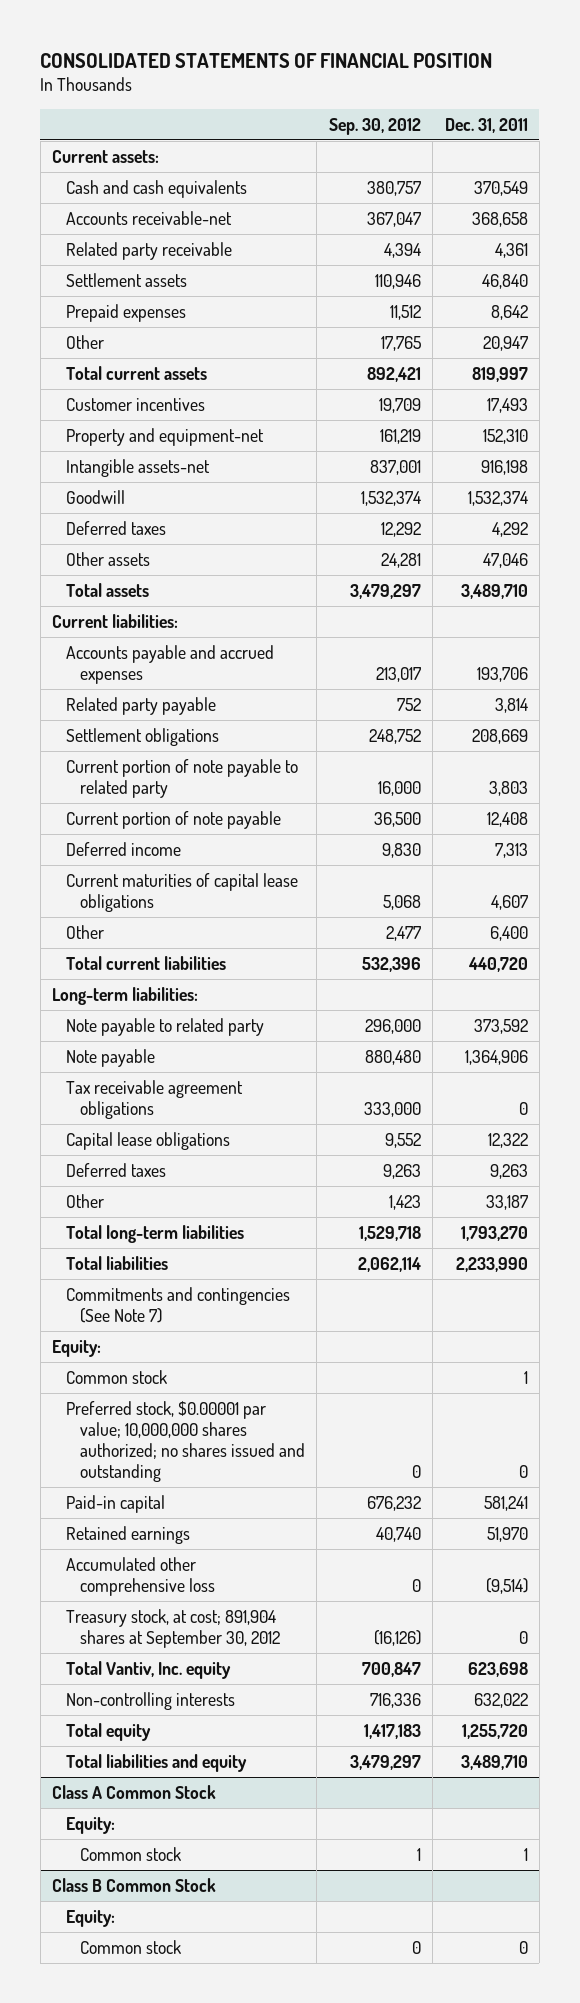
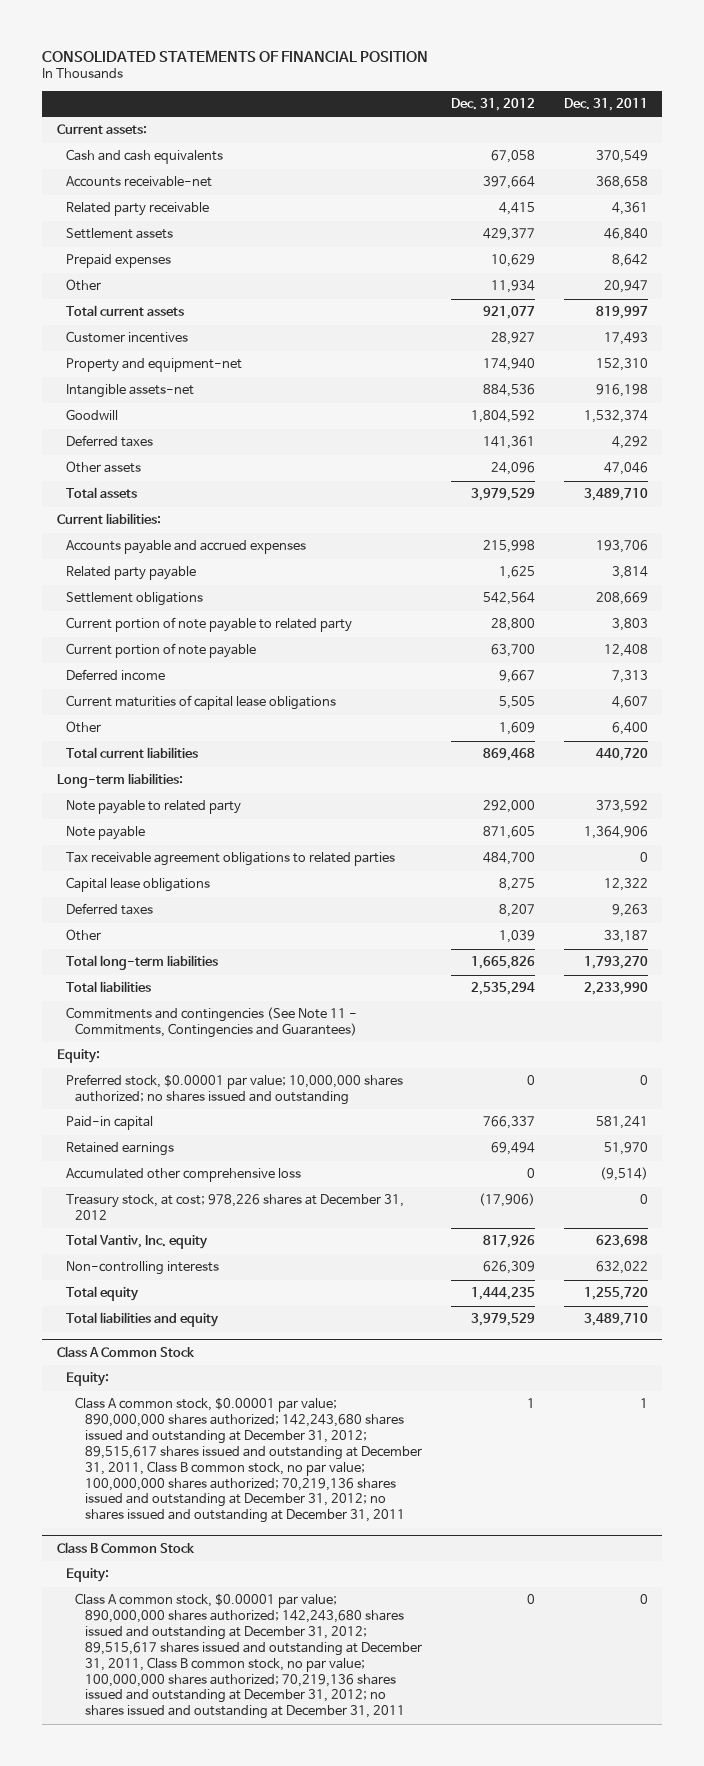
[328,117,421,135] Sep. 30, 2012 -> none
none -> [450,98,535,112] Dec. 31, 2012
[66,1079,244,1119] Tax receivable agreement obligations -> [66,852,396,867] Tax receivable agreement obligations to related parties
[66,1286,291,1323] Commitments and contingencies (See Note 7) -> [66,1007,358,1039] Commitments and contingencies (See Note 11 - Commitments, Contingencies and Guarantees)
[66,1369,168,1384] Common stock -> none
[66,1608,281,1648] Treasury stock, at cost; 891,904 shares at September 30, 2012 -> [66,1194,405,1221] Treasury stock, at cost; 978,226 shares at December 31, 2012
[80,1846,182,1861] Common stock -> [75,1397,422,1524] Class A common stock, $0.00001 par value; 890,000,000 shares authorized; 142,243,680 shares issued and outstanding at December 31, 2012; 89,515,617 shares issued and outstanding at December 31, 2011, Class B common stock, no par value; 100,000,000 shares authorized; 70,219,136 shares issued and outstanding at December 31, 2012; no shares issued and outstanding at December 31, 2011
[80,1939,182,1954] Common stock -> [75,1593,422,1720] Class A common stock, $0.00001 par value; 890,000,000 shares authorized; 142,243,680 shares issued and outstanding at December 31, 2012; 89,515,617 shares issued and outstanding at December 31, 2011, Class B common stock, no par value; 100,000,000 shares authorized; 70,219,136 shares issued and outstanding at December 31, 2012; no shares issued and outstanding at December 31, 2011

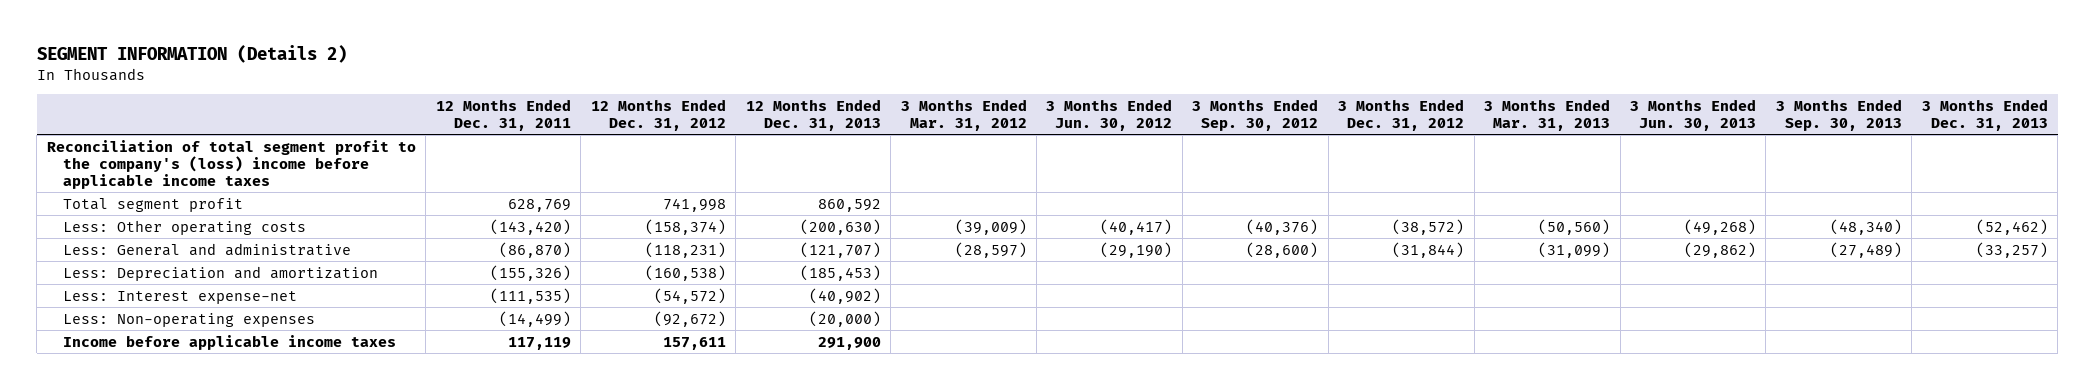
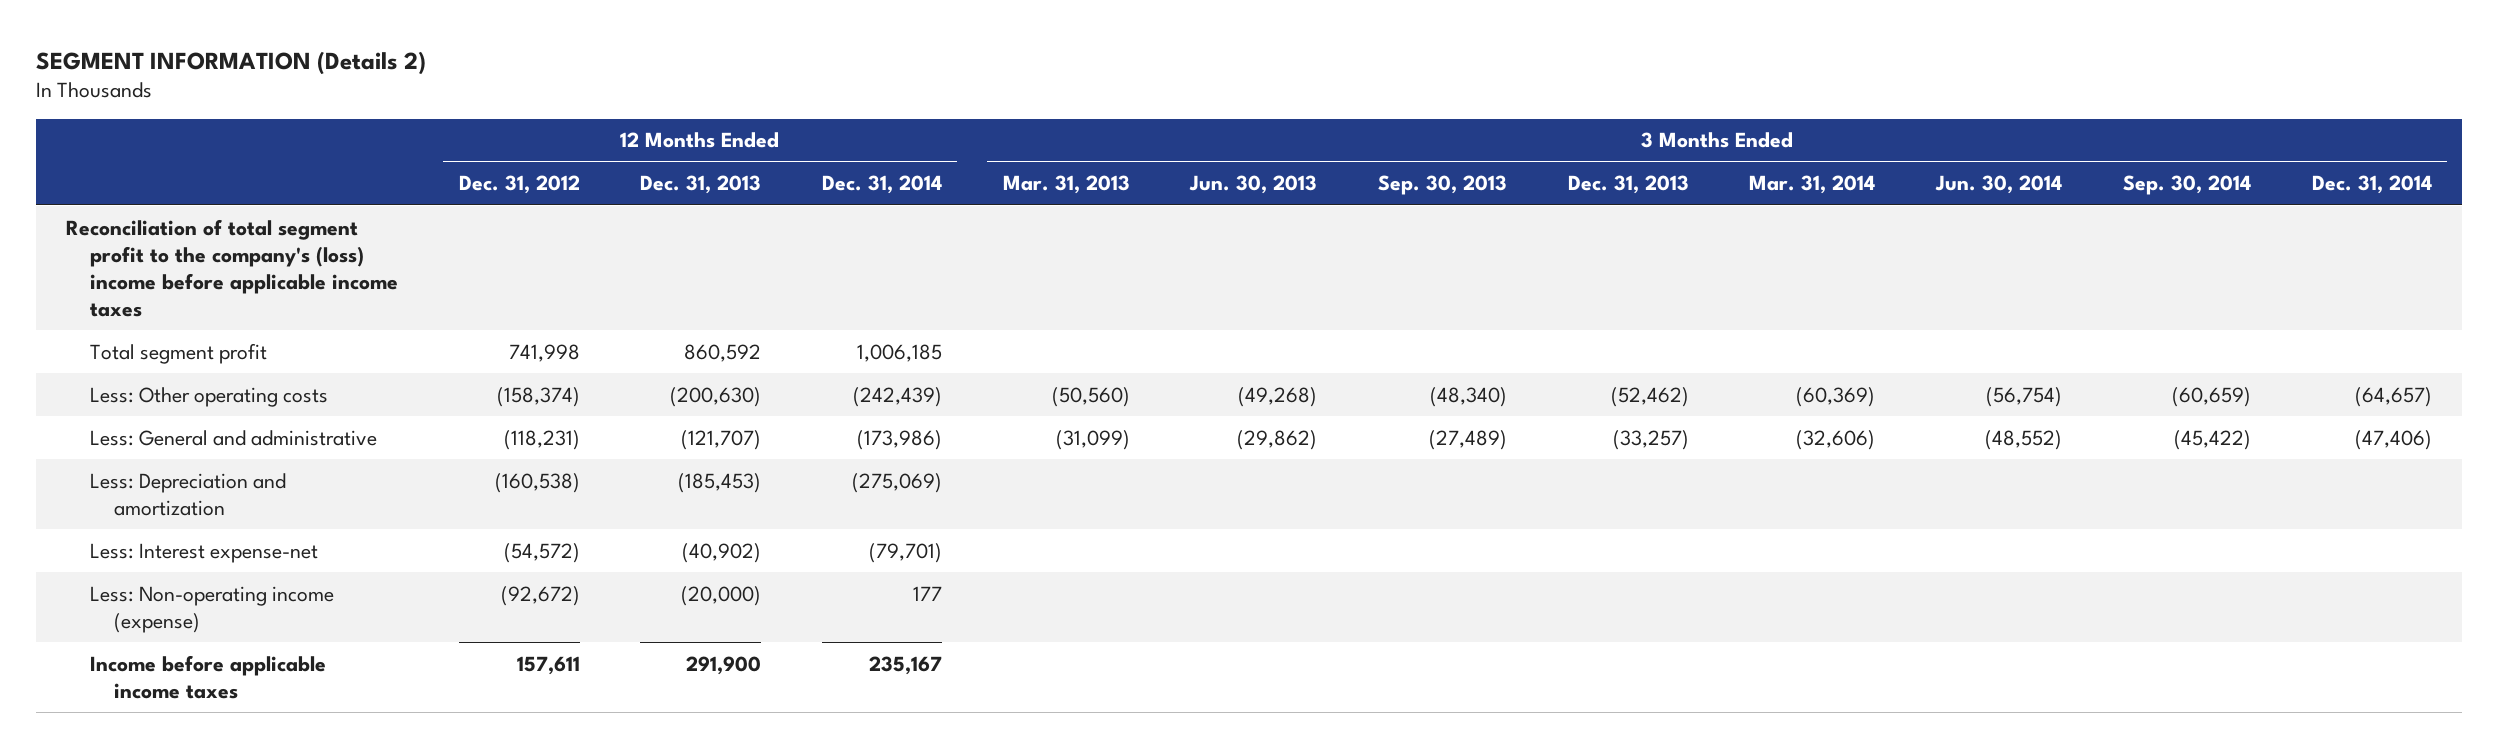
[435,98,571,132] 12 Months Ended Dec. 31, 2011 -> none
[900,98,1027,132] 3 Months Ended Mar. 31, 2012 -> none
[1046,98,1173,132] 3 Months Ended Jun. 30, 2012 -> none
[1192,98,1319,132] 3 Months Ended Sep. 30, 2012 -> none
[1338,98,1465,132] 3 Months Ended Dec. 31, 2012 -> none
none -> [821,175,942,195] Dec. 31, 2014
none -> [1749,175,1876,195] Mar. 31, 2014
none -> [1935,175,2063,195] Jun. 30, 2014
none -> [2122,175,2251,196] Sep. 30, 2014
none -> [2311,175,2432,195] Dec. 31, 2014
[62,312,315,327] Less: Non-operating expenses -> [89,585,334,633] Less: Non-operating income (expense)

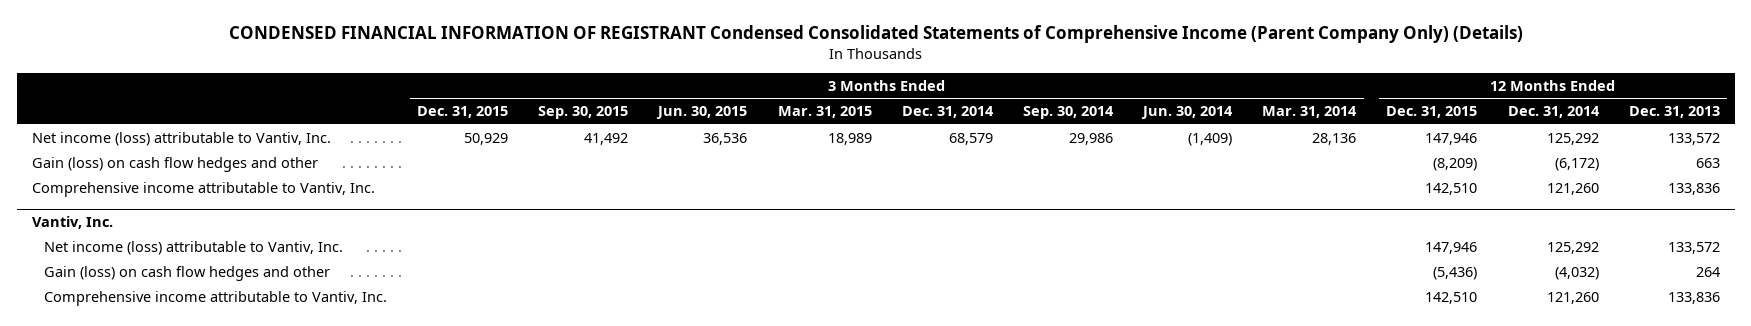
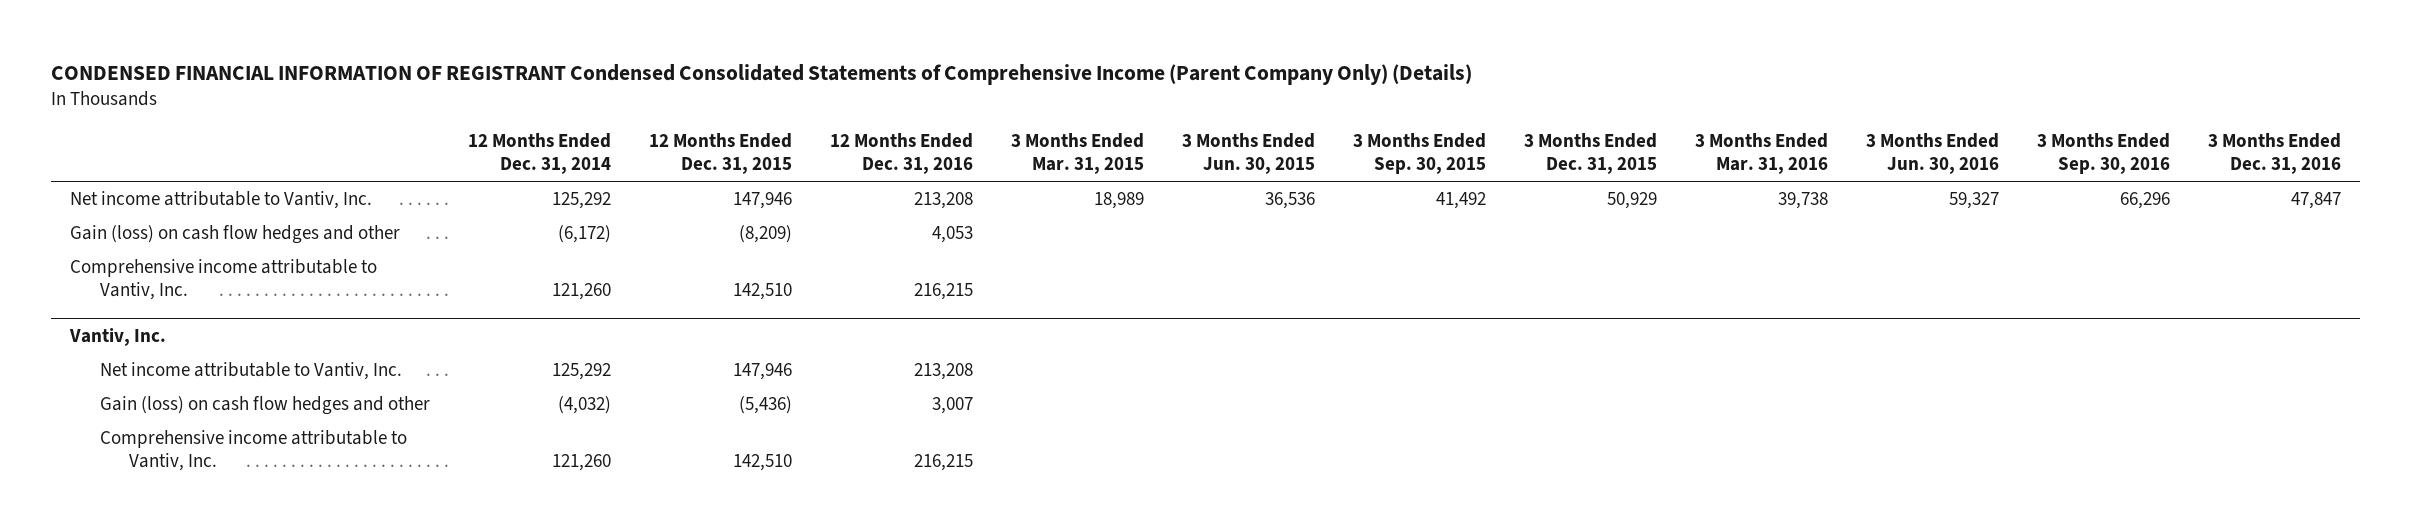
[901,106,994,119] Dec. 31, 2014 -> none
[1022,106,1114,120] Sep. 30, 2014 -> none
[1141,106,1234,120] Jun. 30, 2014 -> none
[1262,106,1358,119] Mar. 31, 2014 -> none
[1628,106,1720,119] Dec. 31, 2013 -> none
none -> [829,133,973,175] 12 Months Ended Dec. 31, 2016
none -> [1695,133,1829,175] 3 Months Ended Mar. 31, 2016
none -> [1866,133,2000,175] 3 Months Ended Jun. 30, 2016
none -> [2037,133,2171,175] 3 Months Ended Sep. 30, 2016
none -> [2208,133,2342,175] 3 Months Ended Dec. 31, 2016
[31,131,331,146] Net income (loss) attributable to Vantiv, Inc. -> [69,191,372,210] Net income attributable to Vantiv, Inc.
[44,240,344,255] Net income (loss) attributable to Vantiv, Inc. -> [99,362,402,381] Net income attributable to Vantiv, Inc.

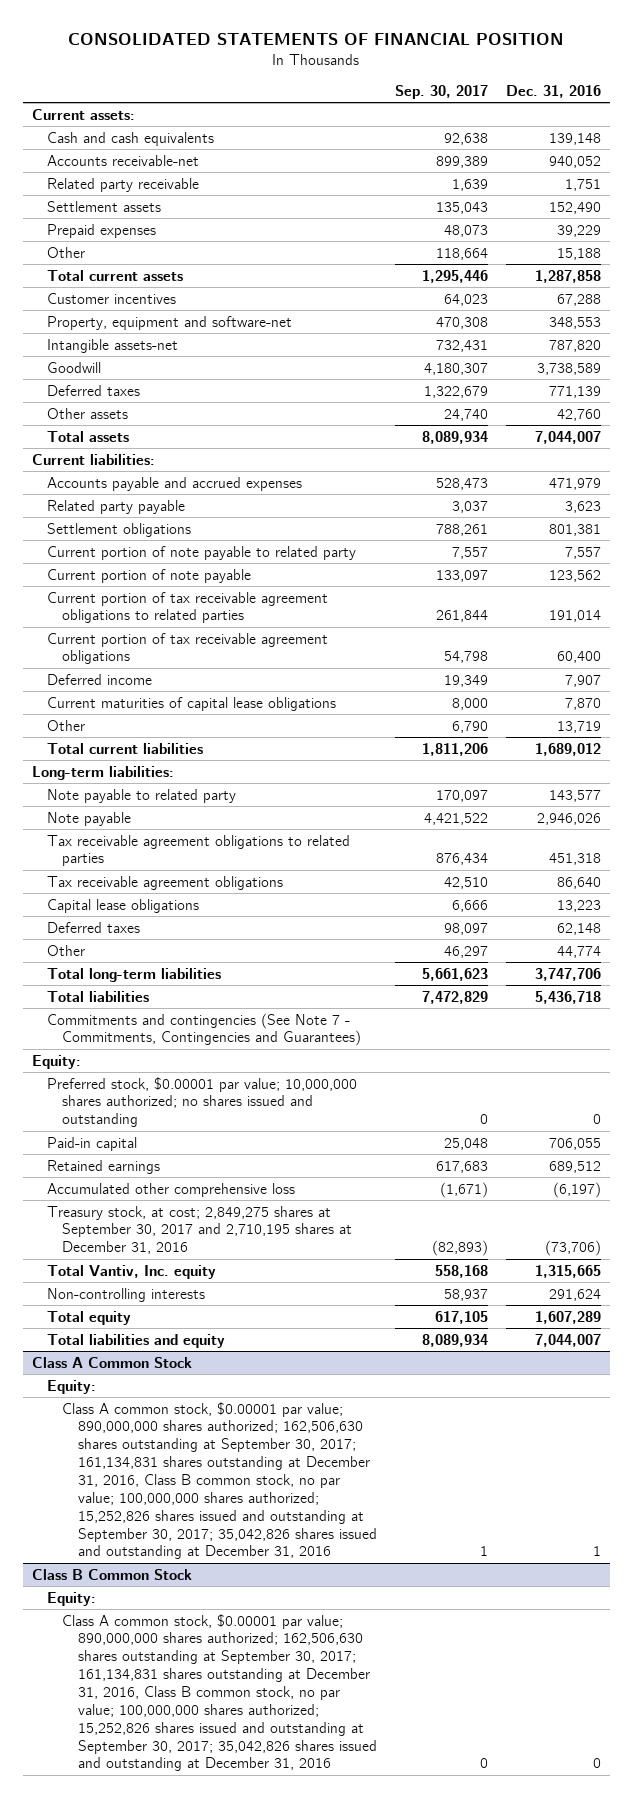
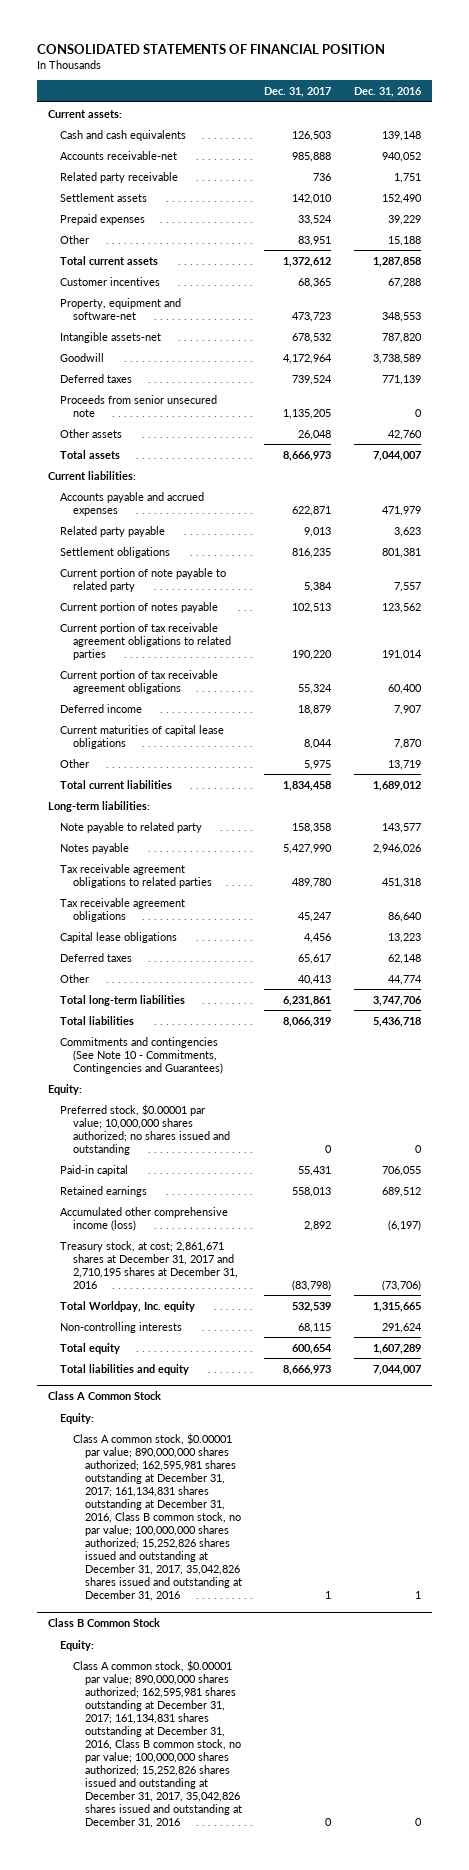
[394,84,488,99] Sep. 30, 2017 -> none
none -> [264,87,332,98] Dec. 31, 2017
none -> [60,394,218,417] Proceeds from senior unsecured note
[46,568,251,583] Current portion of note payable -> [60,601,219,613] Current portion of notes payable
[46,811,131,826] Note payable -> [60,842,130,854] Notes payable
[46,1012,362,1047] Commitments and contingencies (See Note 7 - Commitments, Contingencies and Guarantees) -> [60,1036,223,1074] Commitments and contingencies (See Note 10 - Commitments, Contingencies and Guarantees)
[46,1182,295,1197] Accumulated other comprehensive loss -> [60,1206,229,1231] Accumulated other comprehensive income (loss)
[46,1205,353,1255] Treasury stock, at cost; 2,849,275 shares at September 30, 2017 and 2,710,195 shares at December 31, 2016 -> [60,1240,238,1289] Treasury stock, at cost; 2,861,671 shares at December 31, 2017 and 2,710,195 shares at December 31, 2016
[46,1264,216,1279] Total Vantiv, Inc. equity -> [60,1300,196,1312] Total Worldpay, Inc. equity
[62,1401,377,1560] Class A common stock, $0.00001 par value; 890,000,000 shares authorized; 162,506,630 shares outstanding at September 30, 2017; 161,134,831 shares outstanding at December 31, 2016, Class B common stock, no par value; 100,000,000 shares authorized; 15,252,826 shares issued and outstanding at September 30, 2017; 35,042,826 shares issued and outstanding at December 31, 2016 -> [72,1432,242,1602] Class A common stock, $0.00001 par value; 890,000,000 shares authorized; 162,595,981 shares outstanding at December 31, 2017; 161,134,831 shares outstanding at December 31, 2016, Class B common stock, no par value; 100,000,000 shares authorized; 15,252,826 shares issued and outstanding at December 31, 2017, 35,042,826 shares issued and outstanding at December 31, 2016
[62,1613,377,1772] Class A common stock, $0.00001 par value; 890,000,000 shares authorized; 162,506,630 shares outstanding at September 30, 2017; 161,134,831 shares outstanding at December 31, 2016, Class B common stock, no par value; 100,000,000 shares authorized; 15,252,826 shares issued and outstanding at September 30, 2017; 35,042,826 shares issued and outstanding at December 31, 2016 -> [72,1659,242,1829] Class A common stock, $0.00001 par value; 890,000,000 shares authorized; 162,595,981 shares outstanding at December 31, 2017; 161,134,831 shares outstanding at December 31, 2016, Class B common stock, no par value; 100,000,000 shares authorized; 15,252,826 shares issued and outstanding at December 31, 2017, 35,042,826 shares issued and outstanding at December 31, 2016

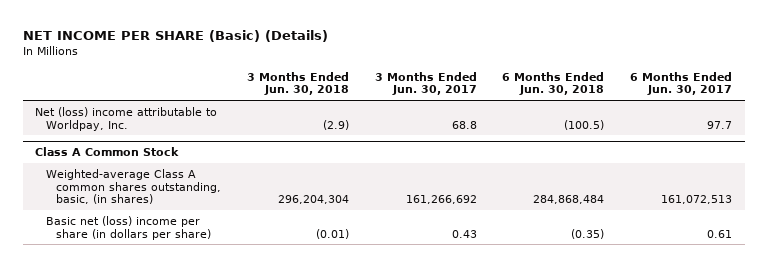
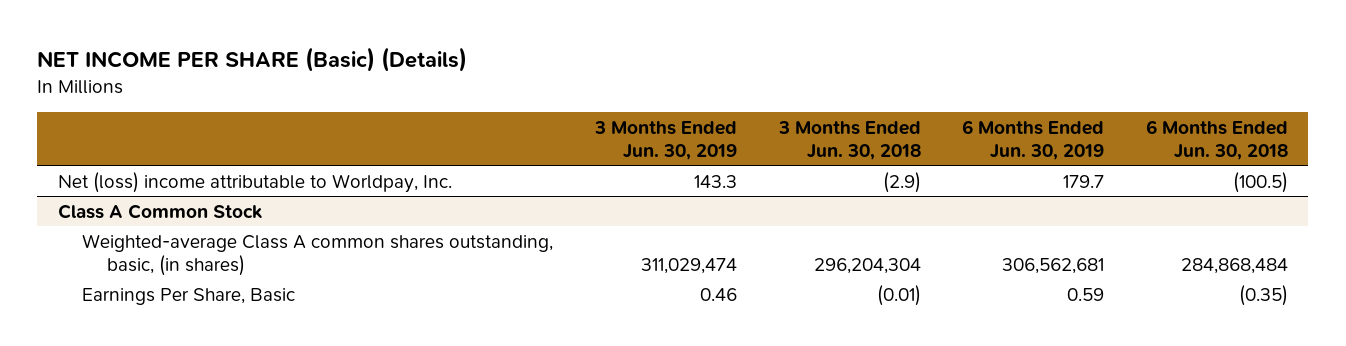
[374,71,477,96] 3 Months Ended Jun. 30, 2017 -> none
[630,71,733,96] 6 Months Ended Jun. 30, 2017 -> none
none -> [593,120,737,160] 3 Months Ended Jun. 30, 2019
none -> [962,119,1105,160] 6 Months Ended Jun. 30, 2019
[45,215,212,240] Basic net (loss) income per share (in dollars per share) -> [82,287,296,305] Earnings Per Share, Basic

